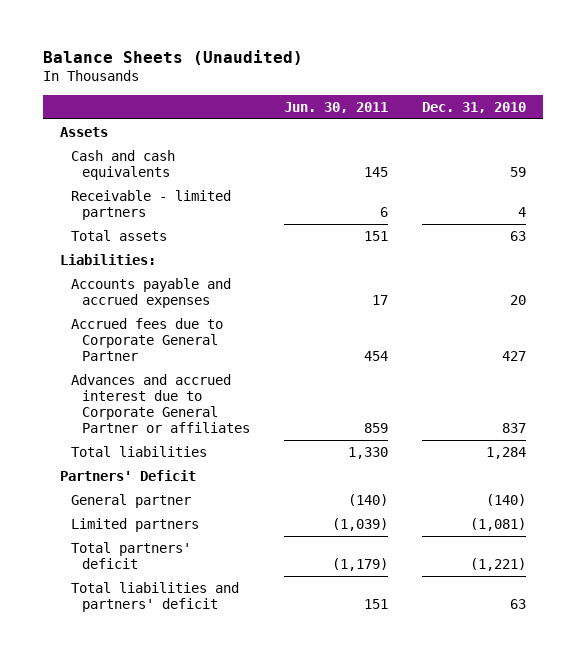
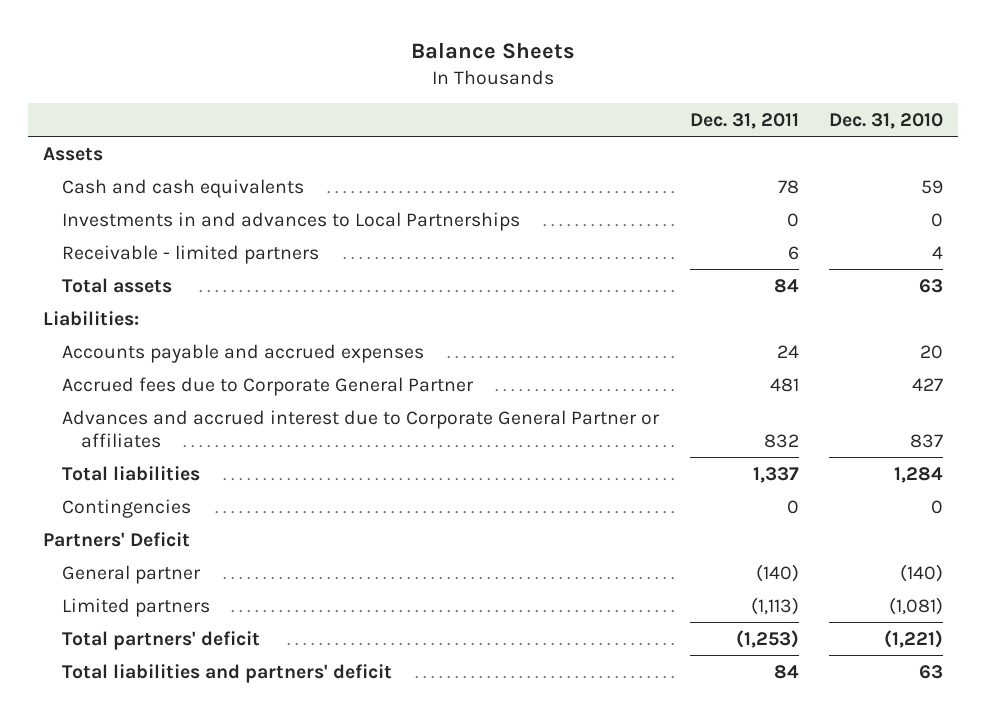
[42,50,303,66] Balance Sheets (Unaudited) -> [411,41,576,59] Balance Sheets
[284,101,389,113] Jun. 30, 2011 -> none
none -> [689,112,799,129] Dec. 31, 2011
none -> [61,211,520,231] Investments in and advances to Local Partnerships
none -> [61,498,191,518] Contingencies

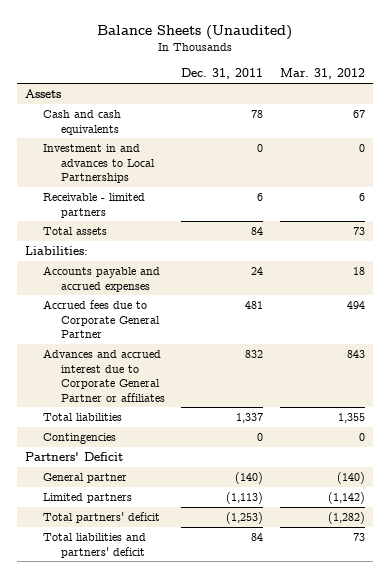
[411,41,576,59] Balance Sheets -> [96,25,292,41] Balance Sheets (Unaudited)
[829,112,944,129] Dec. 31, 2010 -> none
none -> [279,68,365,80] Mar. 31, 2012
[61,211,520,231] Investments in and advances to Local Partnerships -> [43,144,155,184] Investment in and advances to Local Partnerships

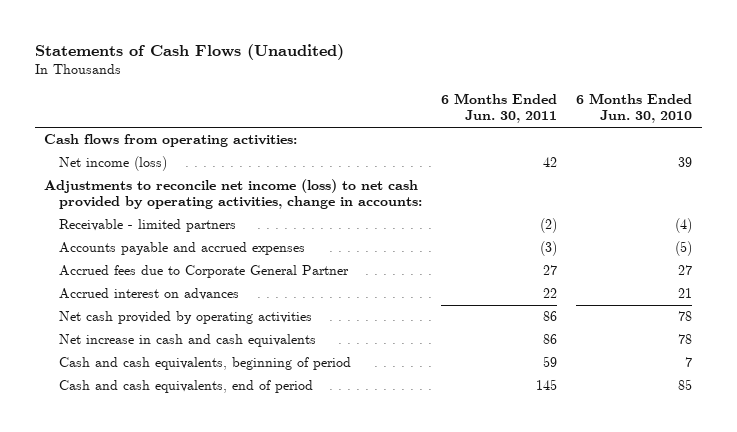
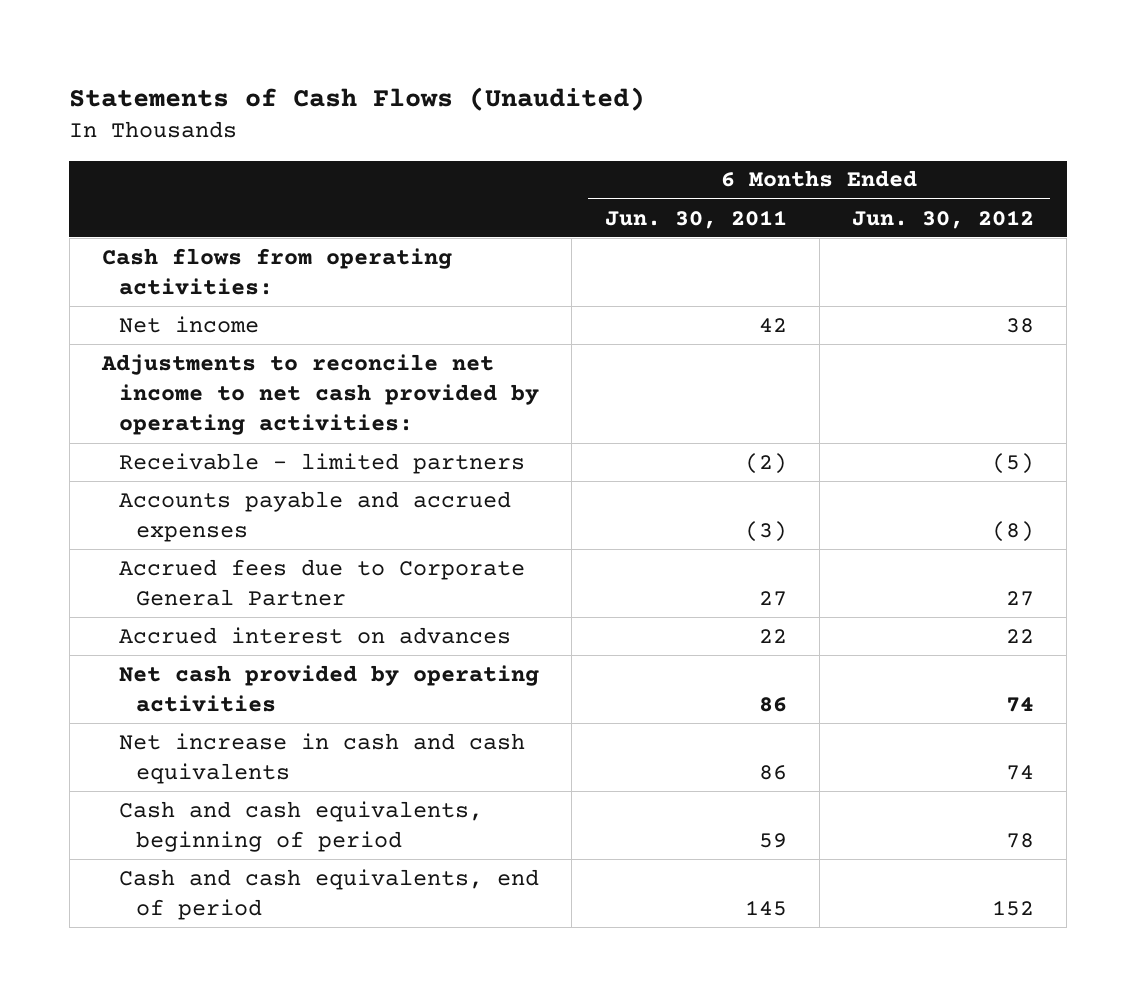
[576,93,693,124] 6 Months Ended Jun. 30, 2010 -> none
none -> [852,209,1035,229] Jun. 30, 2012
[59,156,168,172] Net income (loss) -> [119,315,260,333] Net income
[44,179,423,210] Adjustments to reconcile net income (loss) to net cash provided by operating activities, change in accounts: -> [101,353,540,436] Adjustments to reconcile net income to net cash provided by operating activities:

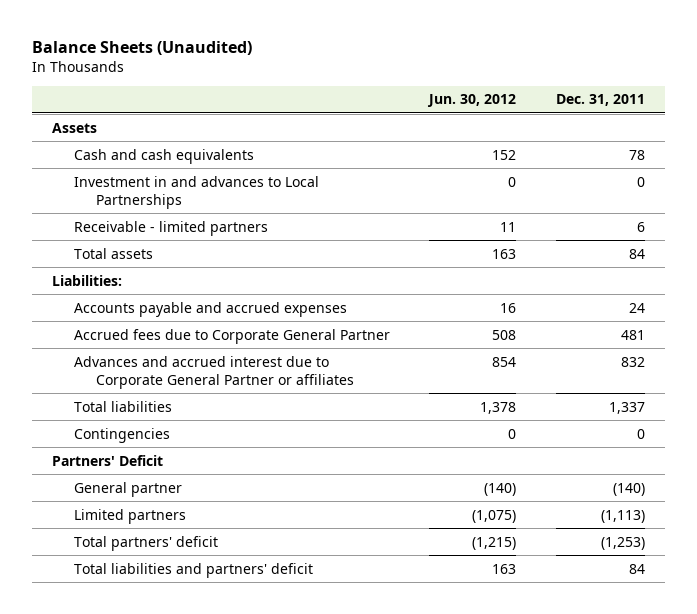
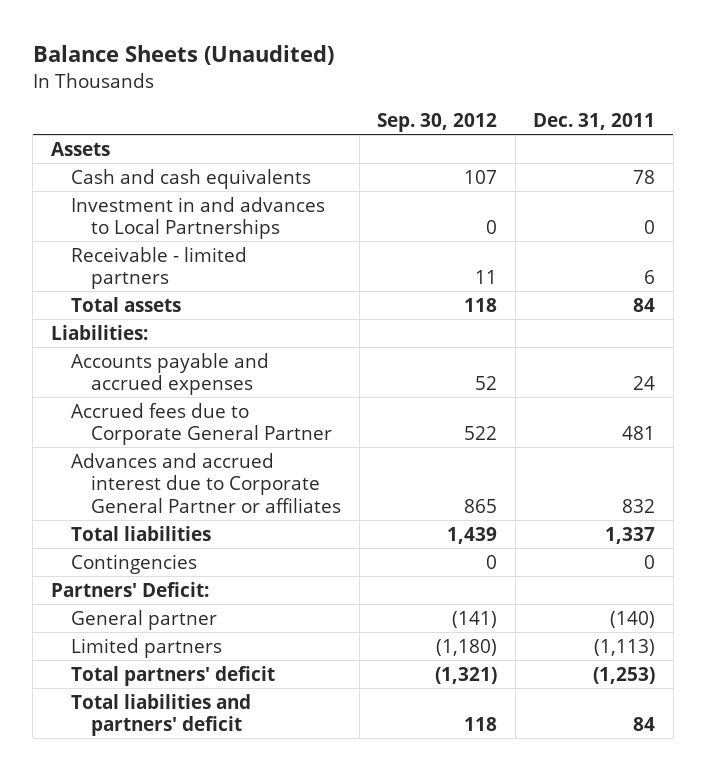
[427,94,517,108] Jun. 30, 2012 -> none
none -> [377,113,498,133] Sep. 30, 2012
[51,454,163,466] Partners' Deficit -> [50,581,209,597] Partners' Deficit:

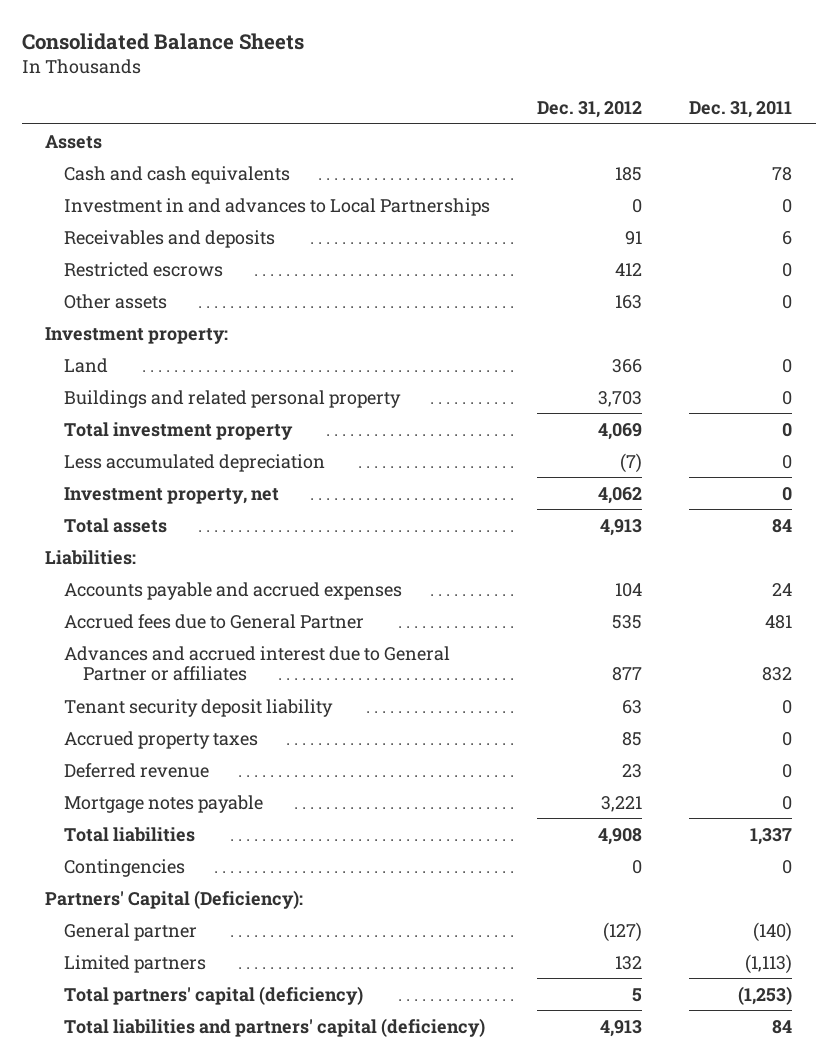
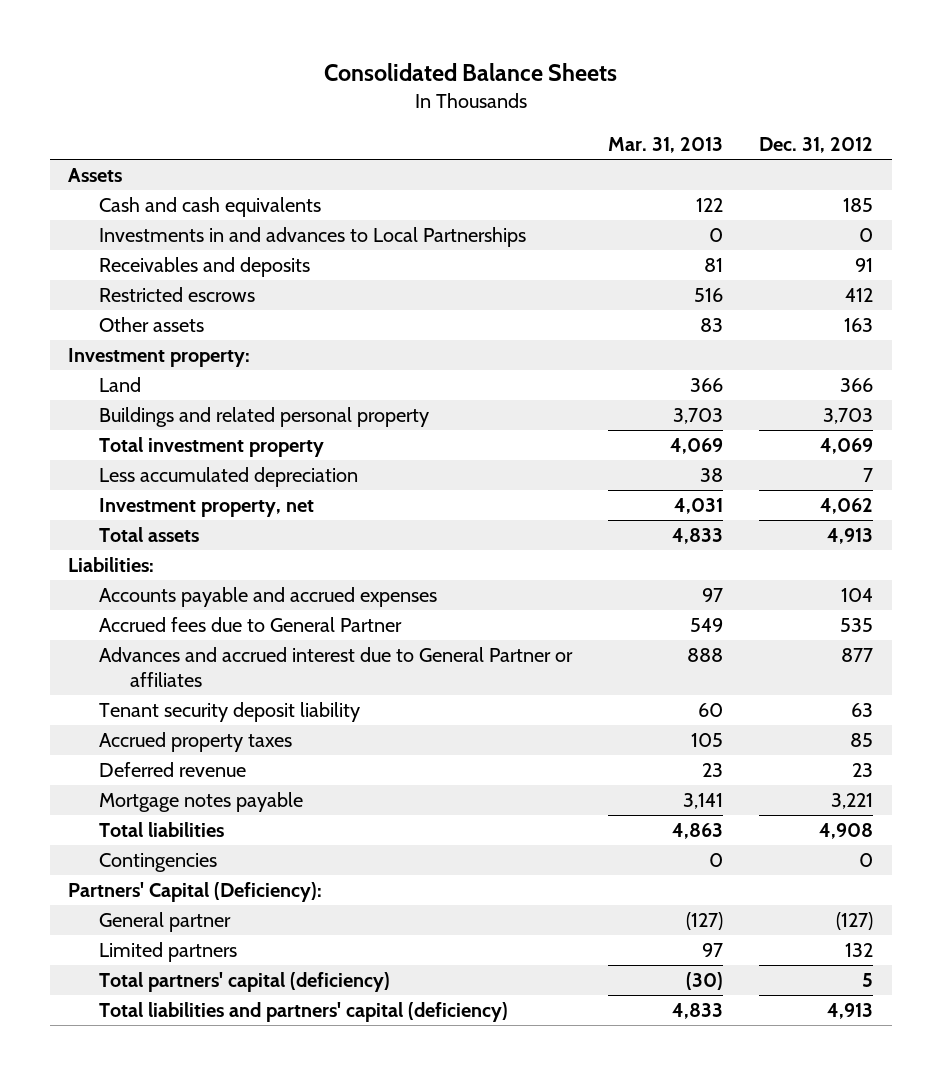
[689,100,793,118] Dec. 31, 2011 -> none
none -> [608,136,724,153] Mar. 31, 2013
[64,197,491,216] Investment in and advances to Local Partnerships -> [98,227,526,248] Investments in and advances to Local Partnerships
[620,452,643,473] (7) -> [863,468,874,483] 7

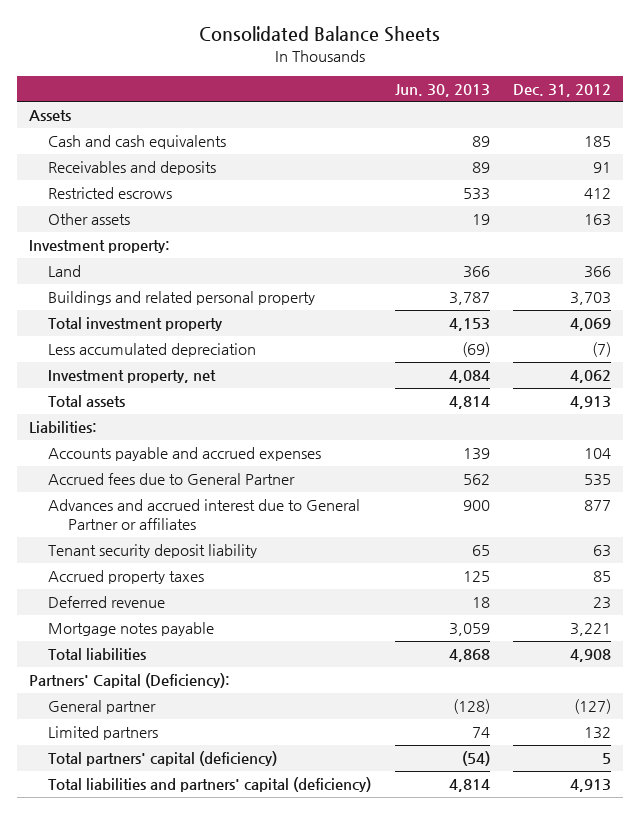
[608,136,724,153] Mar. 31, 2013 -> none
none -> [394,83,490,97] Jun. 30, 2013
[98,227,526,248] Investments in and advances to Local Partnerships -> none
[863,468,874,483] 7 -> [591,342,611,358] (7)
[98,853,217,873] Contingencies -> none

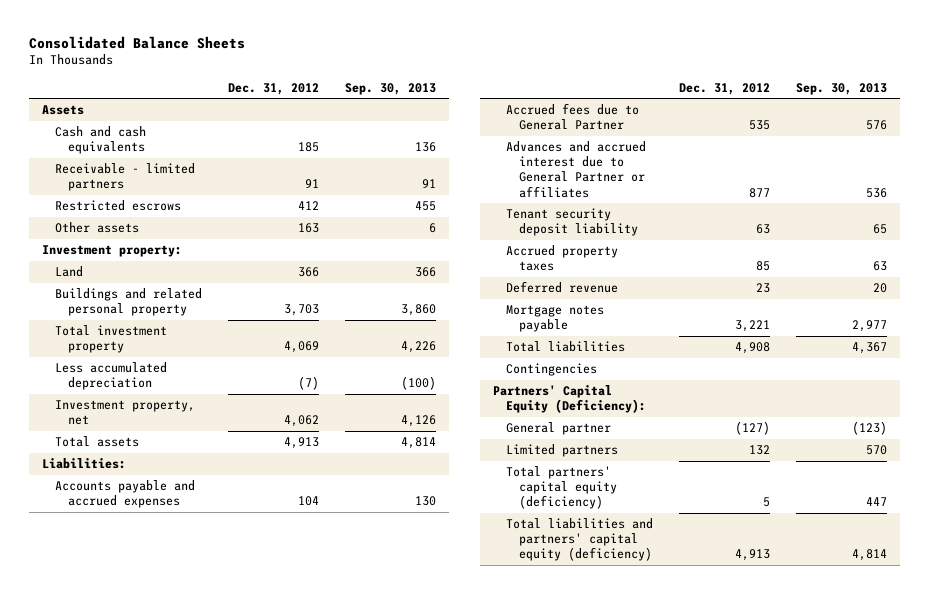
[394,83,490,97] Jun. 30, 2013 -> none
none -> [344,82,436,95] Sep. 30, 2013
[48,161,217,176] Receivables and deposits -> none
none -> [54,163,195,192] Receivable - limited partners
none -> [506,363,598,377] Contingencies
[28,673,230,689] Partners' Capital (Deficiency): -> [492,385,647,414] Partners' Capital Equity (Deficiency):
[48,751,278,767] Total partners' capital (deficiency) -> [506,466,618,510] Total partners' capital equity (deficiency)
[48,777,372,793] Total liabilities and partners' capital (deficiency) -> [506,518,654,562] Total liabilities and partners' capital equity (deficiency)

